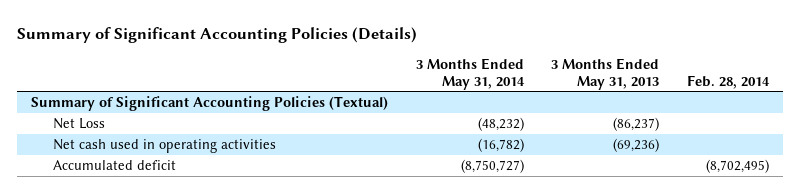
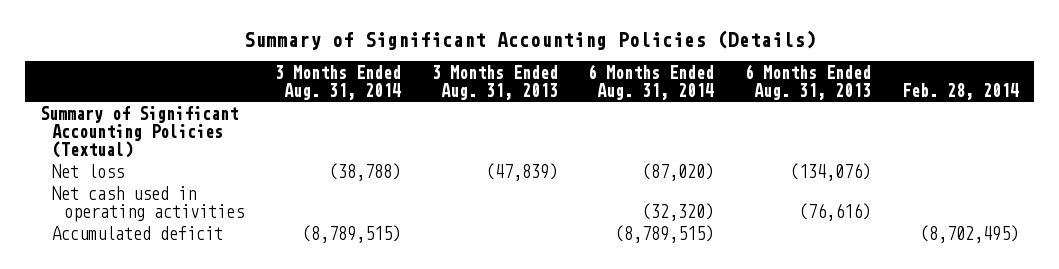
[415,57,525,90] 3 Months Ended May 31, 2014 -> none
[551,57,660,90] 3 Months Ended May 31, 2013 -> none
none -> [274,64,401,100] 3 Months Ended Aug. 31, 2014
none -> [431,64,558,100] 3 Months Ended Aug. 31, 2013
none -> [588,63,715,100] 6 Months Ended Aug. 31, 2014
none -> [745,63,872,100] 6 Months Ended Aug. 31, 2013
[53,118,106,130] Net Loss -> [52,163,125,178] Net loss

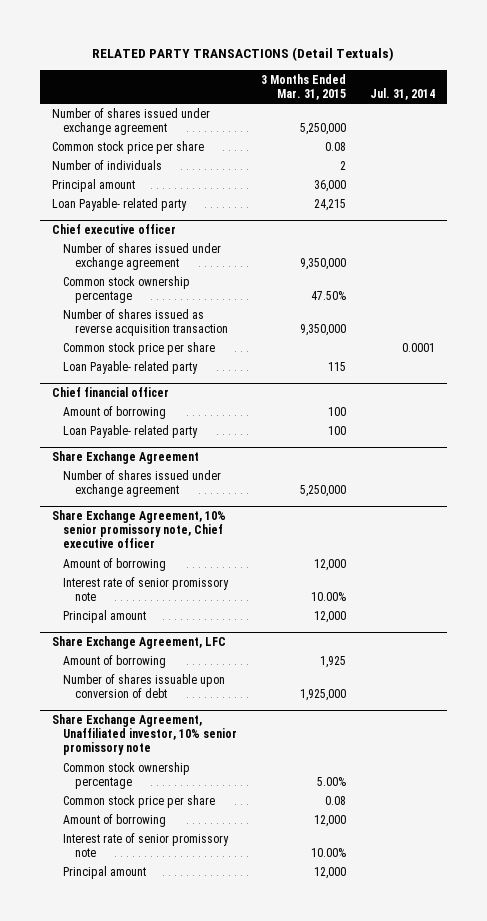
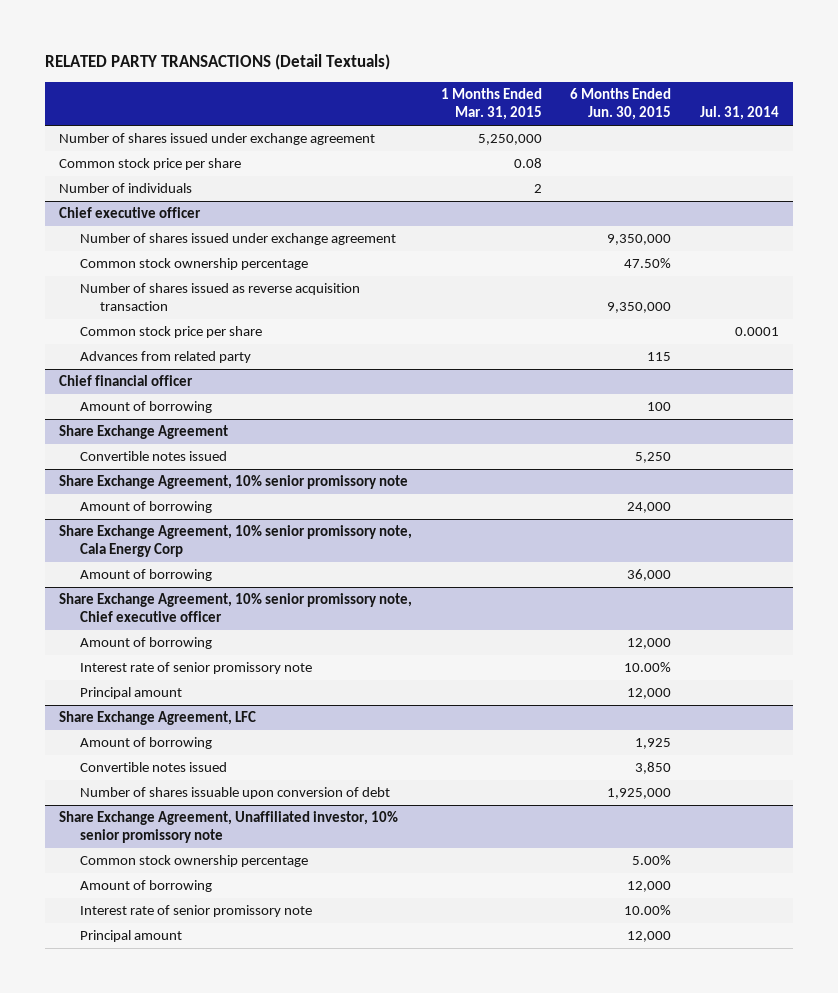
[261,73,347,101] 3 Months Ended Mar. 31, 2015 -> none
none -> [440,88,542,121] 1 Months Ended Mar. 31, 2015
none -> [570,88,672,121] 6 Months Ended Jun. 30, 2015
[51,178,135,192] Principal amount -> none
[51,197,187,211] Loan Payable- related party -> none
[63,360,199,374] Loan Payable- related party -> [79,351,251,364] Advances from related party
[63,424,199,438] Loan Payable- related party -> none
[63,469,222,497] Number of shares issued under exchange agreement -> none
none -> [79,451,227,462] Convertible notes issued
none -> [59,475,409,490] Share Exchange Agreement, 10% senior promissory note
none -> [79,501,212,514] Amount of borrowing
none -> [59,525,413,558] Share Exchange Agreement, 10% senior promissory note, Cala Energy Corp
none -> [79,569,212,582] Amount of borrowing
none -> [79,762,227,773] Convertible notes issued
[63,794,216,808] Common stock price per share -> none

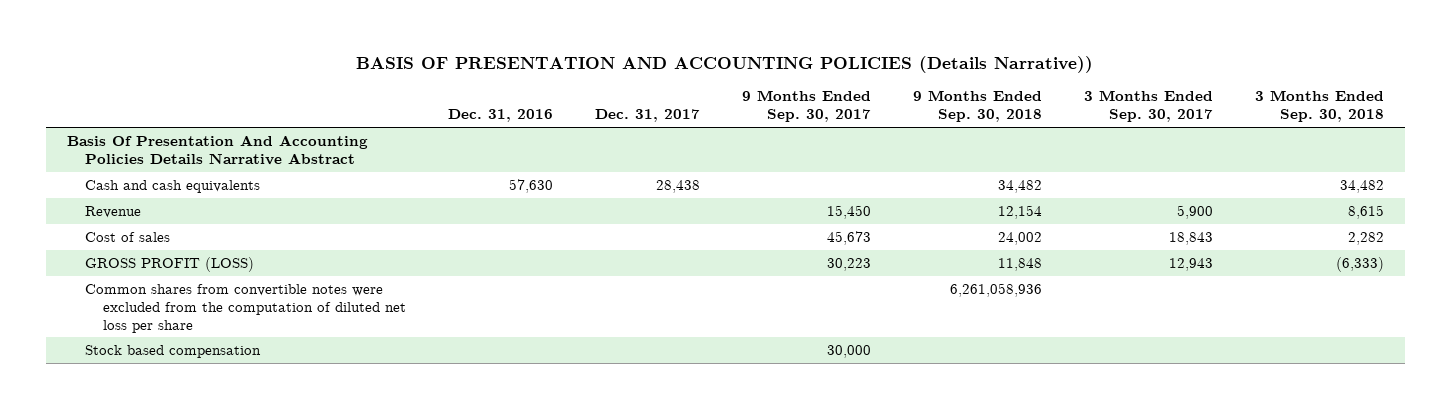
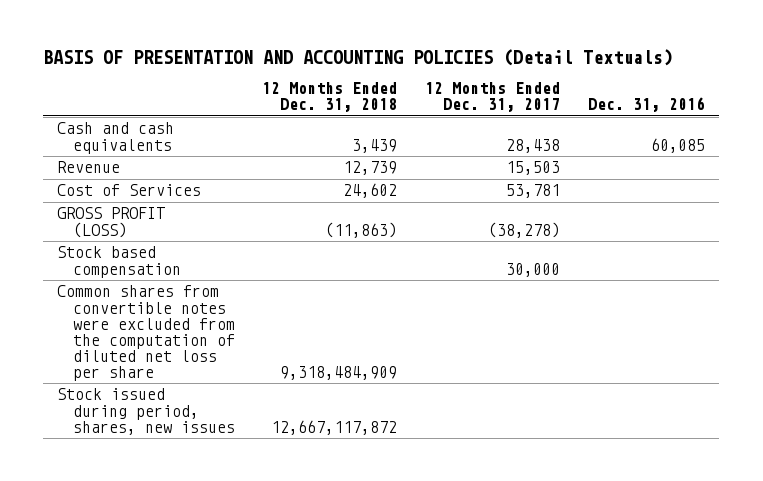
[356,55,1094,73] BASIS OF PRESENTATION AND ACCOUNTING POLICIES (Details Narrative)) -> [43,48,674,66] BASIS OF PRESENTATION AND ACCOUNTING POLICIES (Detail Textuals)
[594,109,700,123] Dec. 31, 2017 -> none
[741,90,871,123] 9 Months Ended Sep. 30, 2017 -> none
[912,90,1042,123] 9 Months Ended Sep. 30, 2018 -> none
[1083,90,1213,123] 3 Months Ended Sep. 30, 2017 -> none
[1254,90,1384,123] 3 Months Ended Sep. 30, 2018 -> none
none -> [262,82,398,113] 12 Months Ended Dec. 31, 2018
none -> [425,82,561,113] 12 Months Ended Dec. 31, 2017
[66,134,368,165] Basis Of Presentation And Accounting Policies Details Narrative Abstract -> none
[508,178,553,193] 57,630 -> [651,137,706,153] 60,085
[84,231,170,242] Cost of sales -> [57,184,202,197] Cost of Services
[84,283,406,333] Common shares from convertible notes were excluded from the computation of diluted net loss per share -> [57,285,235,381] Common shares from convertible notes were excluded from the computation of diluted net loss per share
none -> [57,388,235,435] Stock issued during period, shares, new issues

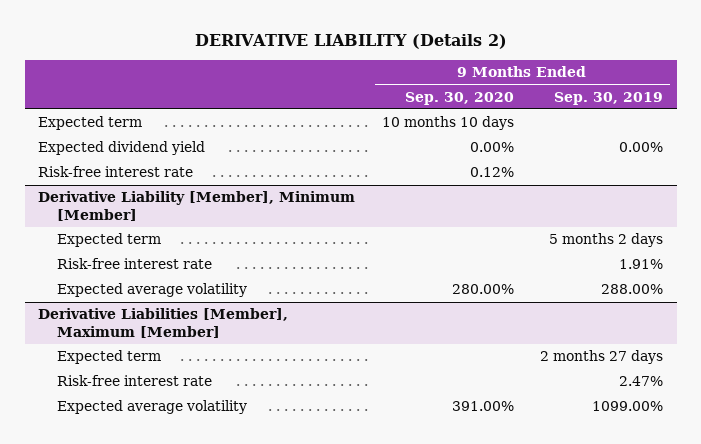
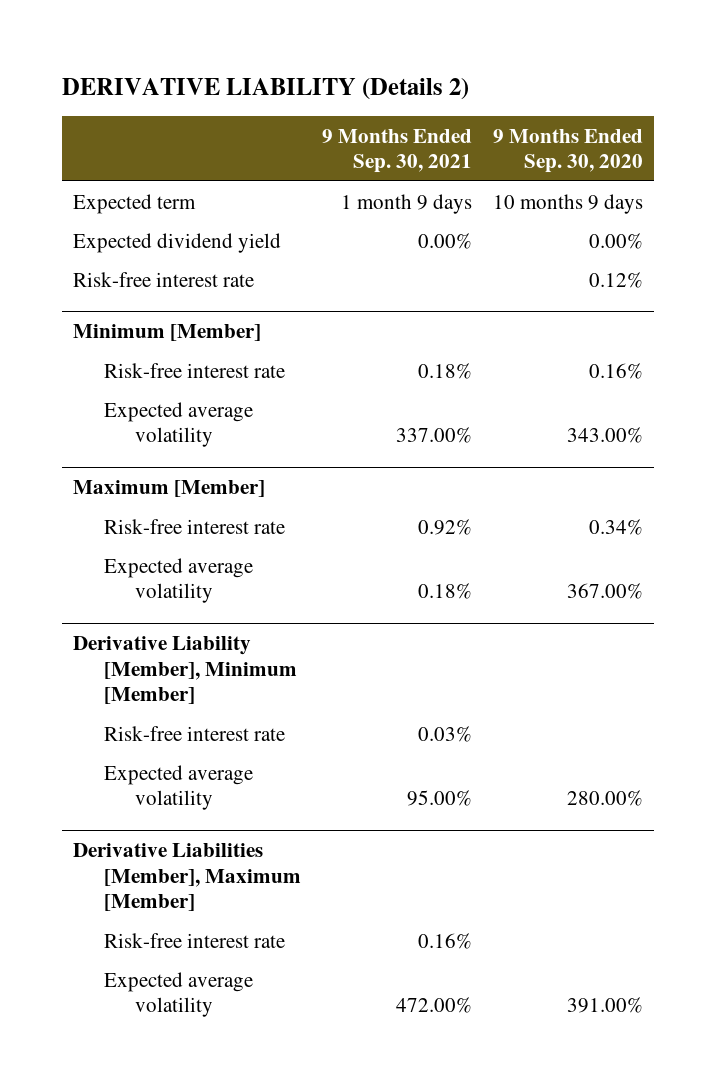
[554,91,664,105] Sep. 30, 2019 -> none
none -> [322,128,473,174] 9 Months Ended Sep. 30, 2021
[381,116,514,131] 10 months 10 days -> [493,193,644,214] 10 months 9 days
none -> [72,324,261,342] Minimum [Member]
none -> [104,362,286,378] Risk-free interest rate
none -> [104,401,254,447] Expected average volatility
none -> [72,480,265,498] Maximum [Member]
none -> [104,518,286,534] Risk-free interest rate
none -> [104,557,254,603] Expected average volatility
[56,233,161,248] Expected term -> none
[56,350,161,365] Expected term -> none

